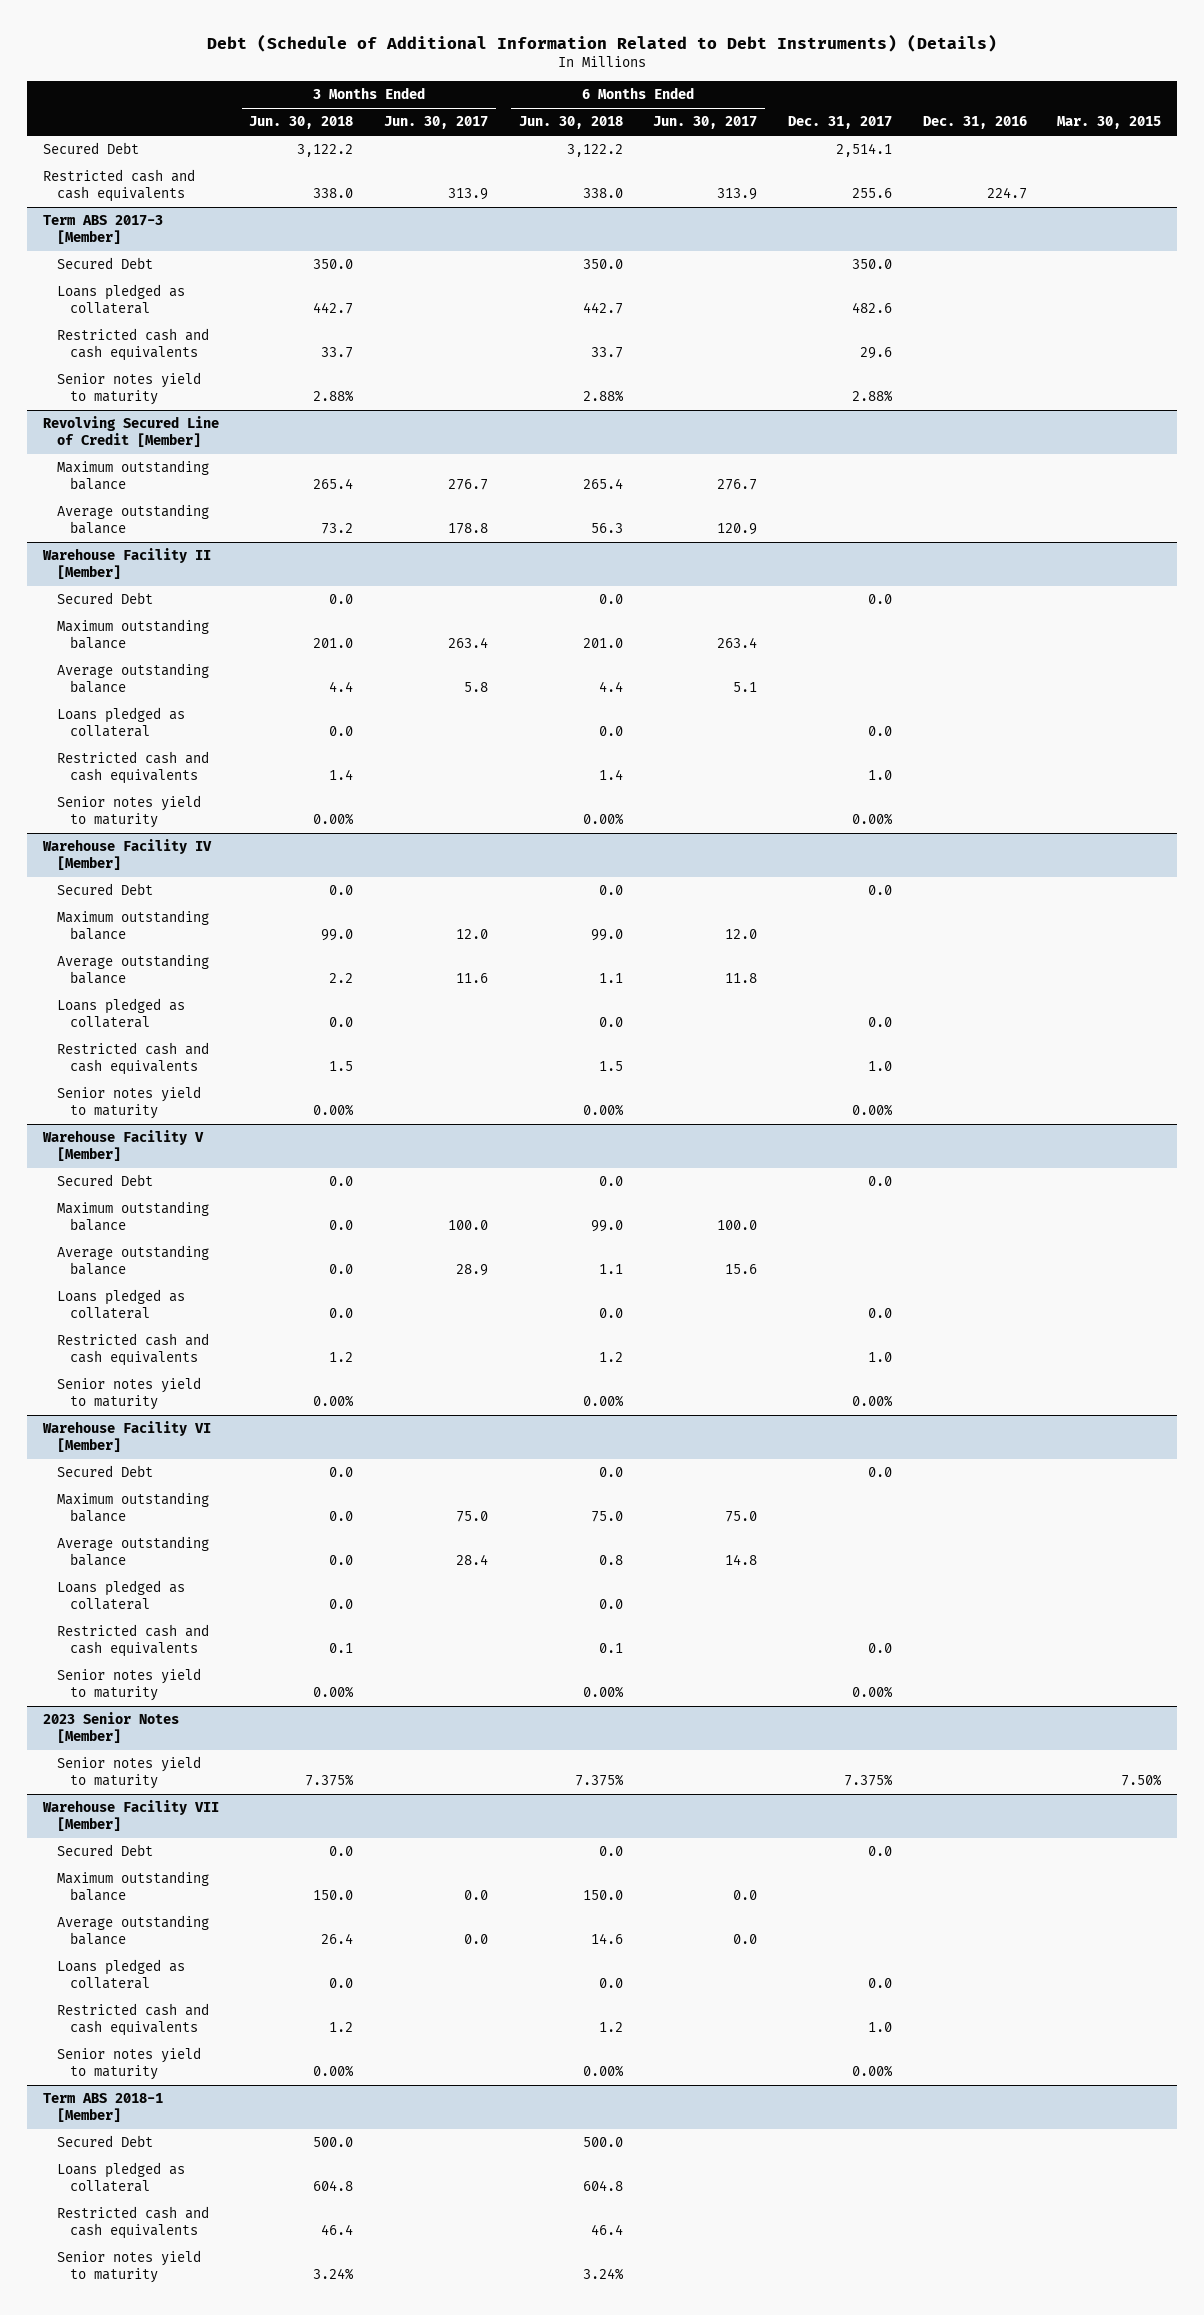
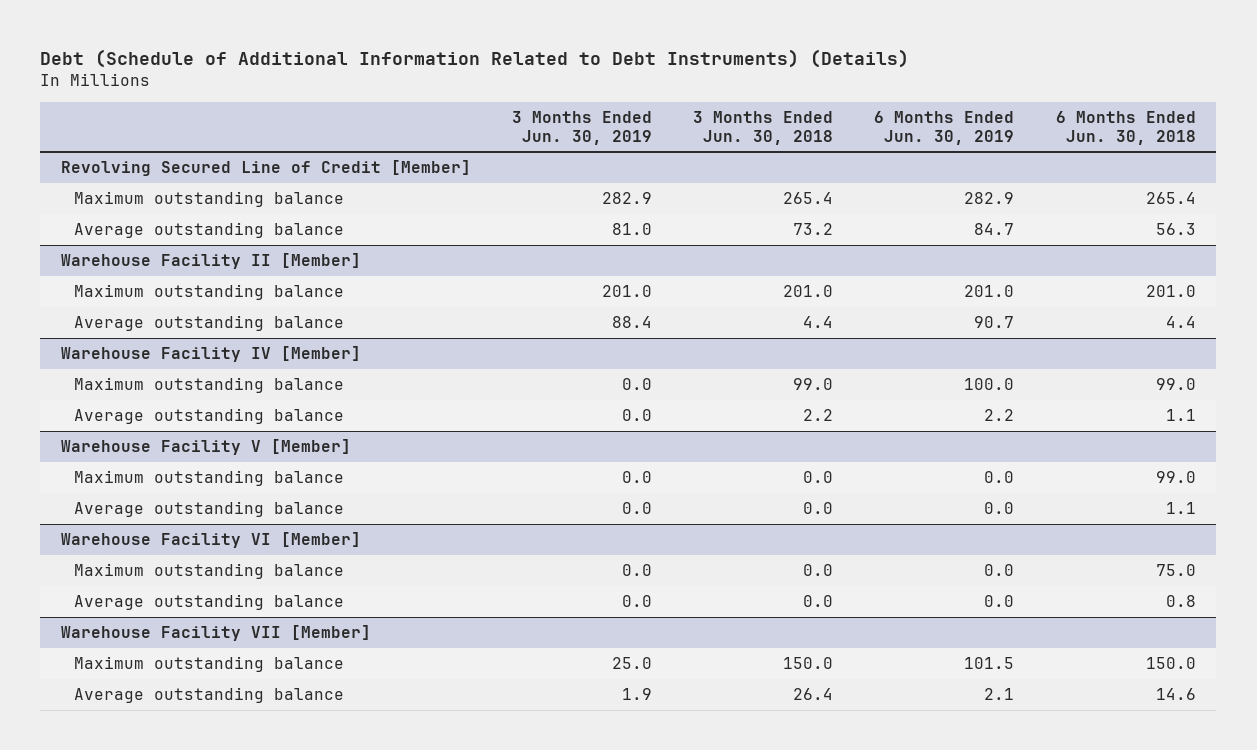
[383,116,488,130] Jun. 30, 2017 -> none
[653,116,758,130] Jun. 30, 2017 -> none
[787,116,892,130] Dec. 31, 2017 -> none
[922,116,1027,130] Dec. 31, 2016 -> none
[1057,116,1162,130] Mar. 30, 2015 -> none
none -> [512,111,653,145] 3 Months Ended Jun. 30, 2019
none -> [874,111,1015,145] 6 Months Ended Jun. 30, 2019
[42,142,139,155] Secured Debt -> none
[42,169,195,202] Restricted cash and cash equivalents -> none
[42,215,163,244] Term ABS 2017-3 [Member] -> none
[56,257,153,270] Secured Debt -> none
[56,284,185,314] Loans pledged as collateral -> none
[56,328,209,361] Restricted cash and cash equivalents -> none
[56,372,201,405] Senior notes yield to maturity -> none
[56,592,153,605] Secured Debt -> none
[56,707,185,737] Loans pledged as collateral -> none
[56,751,209,784] Restricted cash and cash equivalents -> none
[56,795,201,828] Senior notes yield to maturity -> none
[56,883,153,896] Secured Debt -> none
[56,998,185,1028] Loans pledged as collateral -> none
[56,1042,209,1075] Restricted cash and cash equivalents -> none
[56,1086,201,1119] Senior notes yield to maturity -> none
[56,1174,153,1187] Secured Debt -> none
[56,1289,185,1319] Loans pledged as collateral -> none
[56,1333,209,1366] Restricted cash and cash equivalents -> none
[56,1377,201,1410] Senior notes yield to maturity -> none
[56,1465,153,1478] Secured Debt -> none
[56,1580,185,1610] Loans pledged as collateral -> none
[56,1624,209,1657] Restricted cash and cash equivalents -> none
[56,1668,201,1701] Senior notes yield to maturity -> none
[42,1712,179,1743] 2023 Senior Notes [Member] -> none
[56,1756,201,1789] Senior notes yield to maturity -> none
[56,1844,153,1857] Secured Debt -> none
[56,1959,185,1989] Loans pledged as collateral -> none
[56,2003,209,2036] Restricted cash and cash equivalents -> none
[56,2047,201,2080] Senior notes yield to maturity -> none
[42,2093,163,2122] Term ABS 2018-1 [Member] -> none
[56,2135,153,2148] Secured Debt -> none
[56,2162,185,2192] Loans pledged as collateral -> none
[56,2206,209,2239] Restricted cash and cash equivalents -> none
[56,2250,201,2283] Senior notes yield to maturity -> none

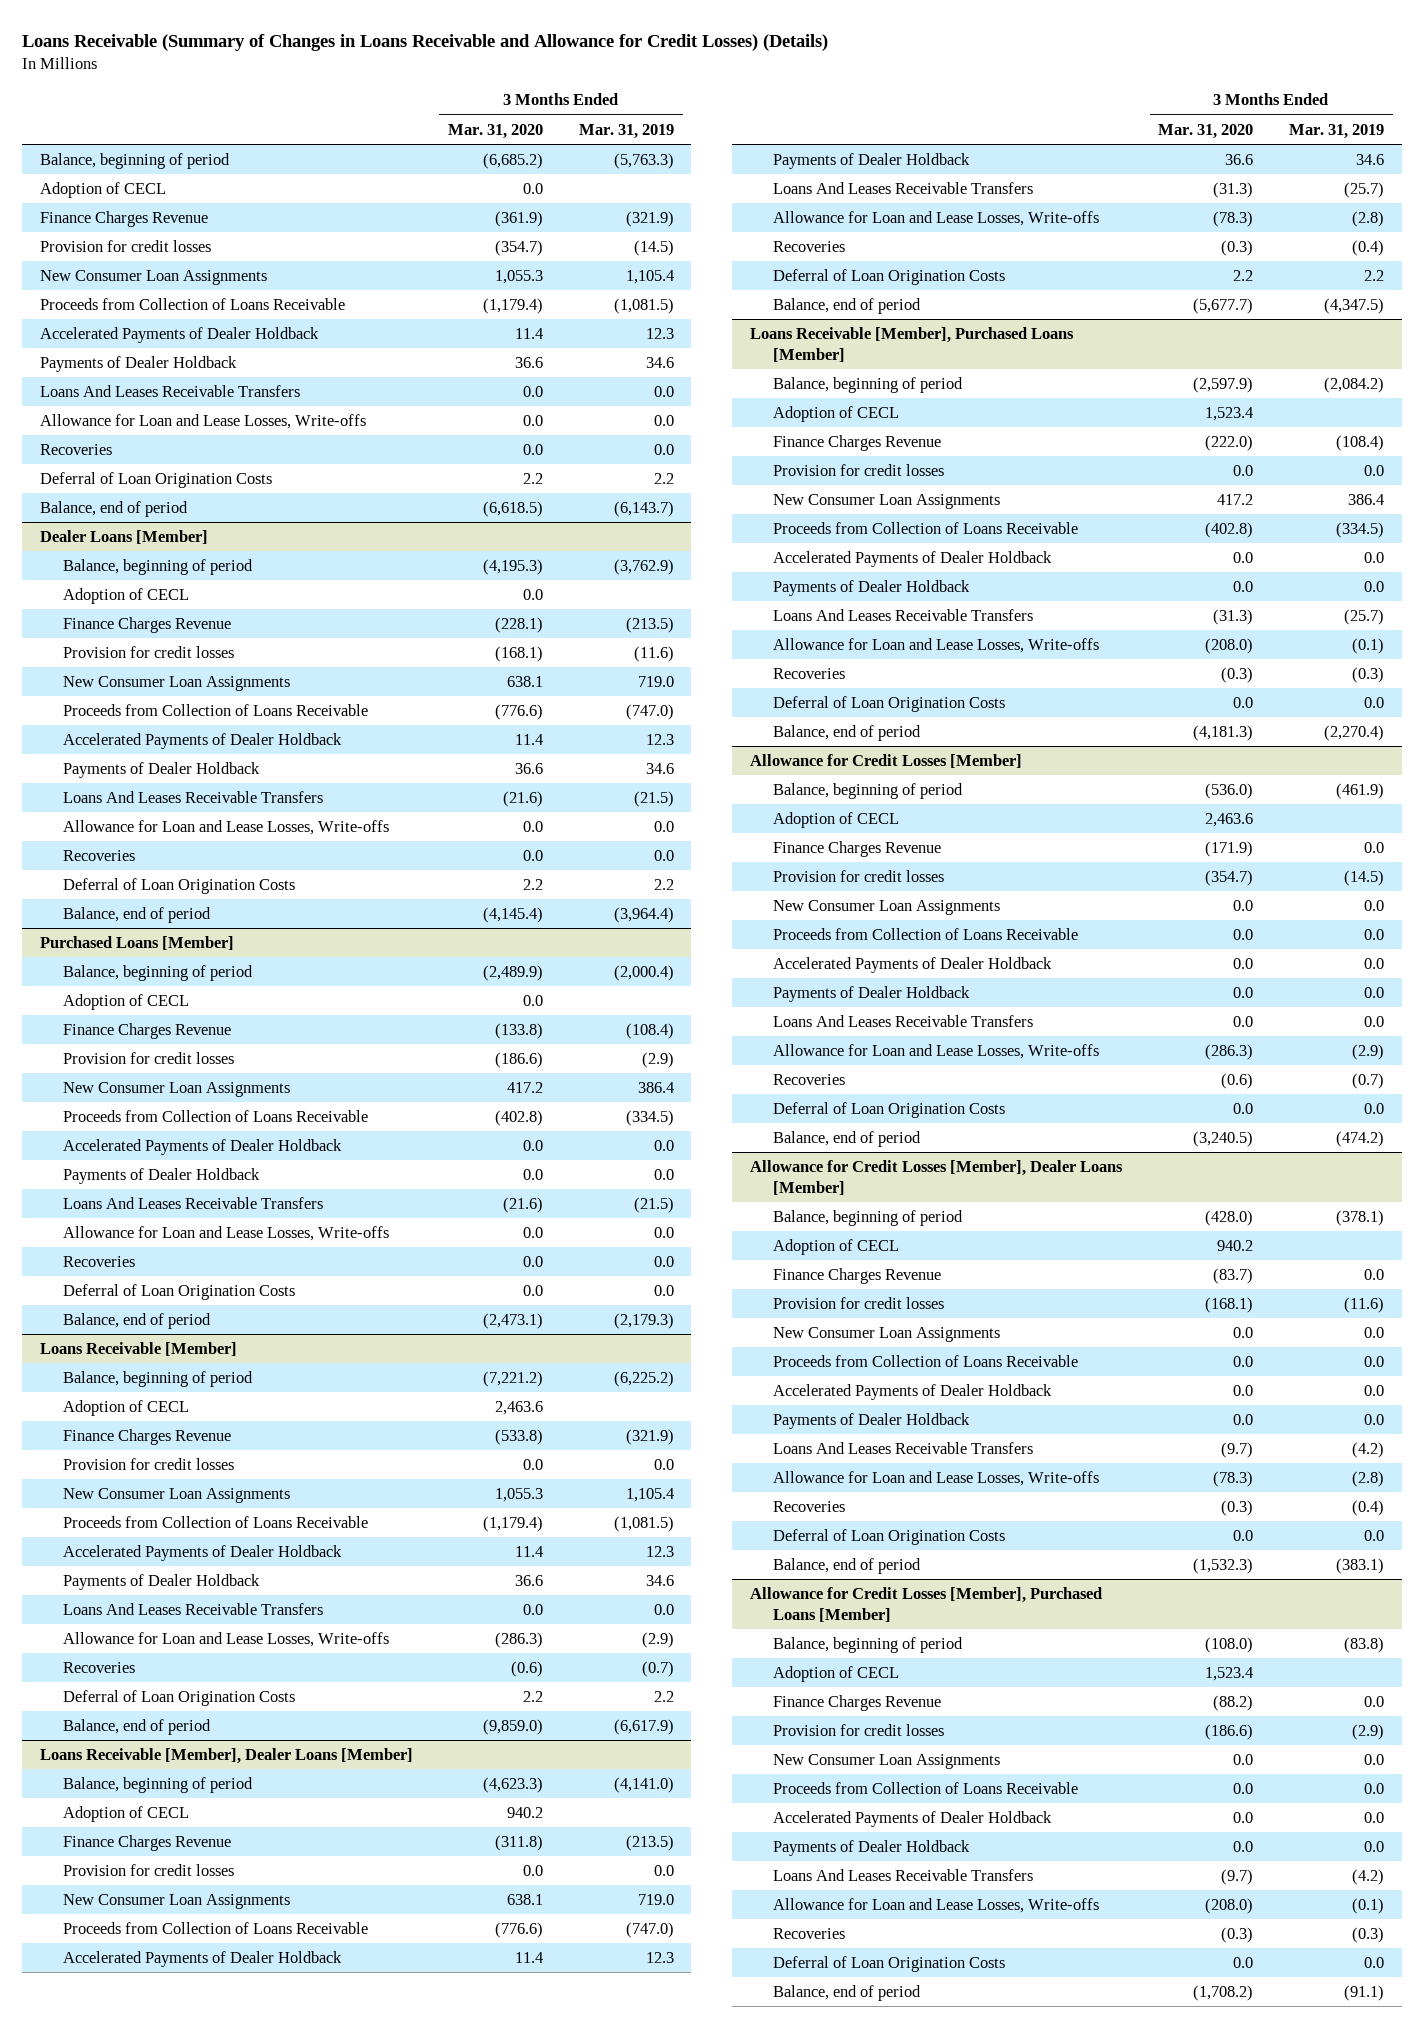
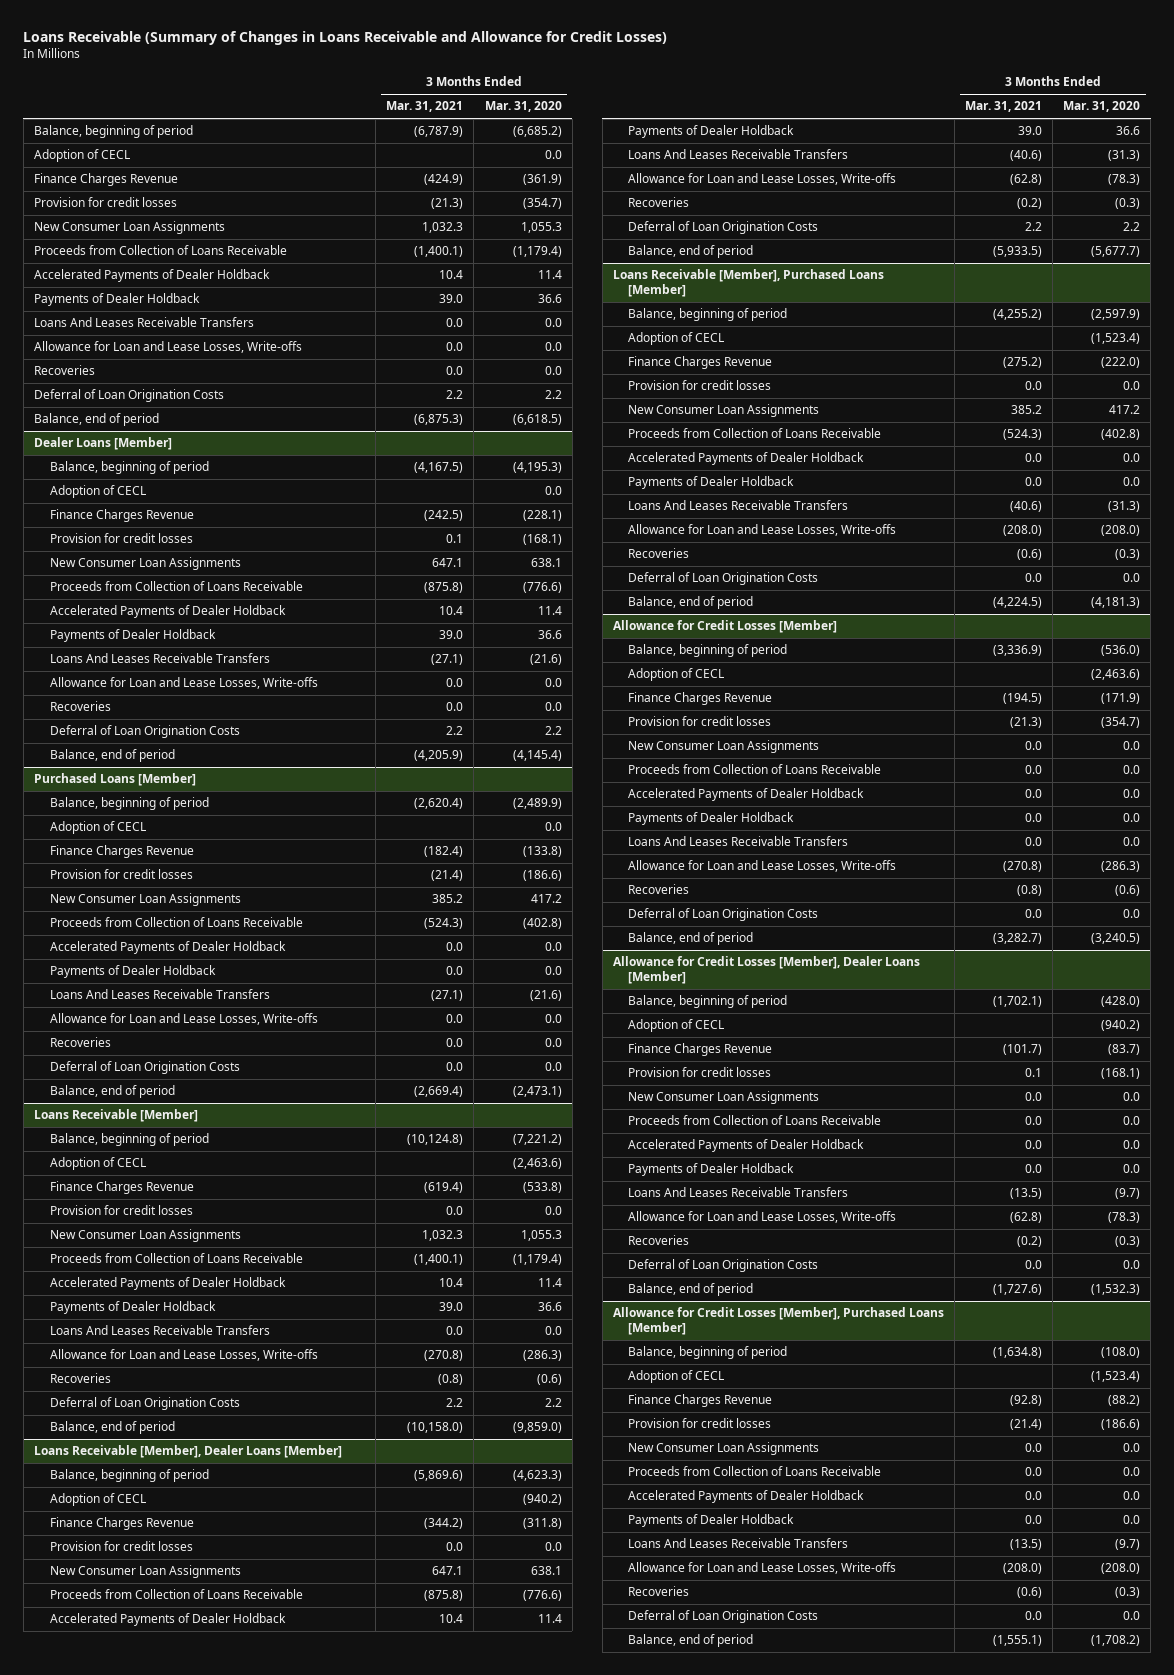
[21,34,828,52] Loans Receivable (Summary of Changes in Loans Receivable and Allowance for Credit Losses) (Details) -> [23,30,668,45] Loans Receivable (Summary of Changes in Loans Receivable and Allowance for Credit Losses)
[578,123,674,139] Mar. 31, 2019 -> none
none -> [386,101,464,113] Mar. 31, 2021
[495,1400,544,1415] 2,463.6 -> [512,1158,562,1170] (2,463.6)
[507,1806,544,1818] 940.2 -> [522,1494,562,1506] (940.2)
[1205,406,1254,421] 1,523.4 -> [1091,333,1141,345] (1,523.4)
[1205,812,1254,827] 2,463.6 -> [1091,669,1141,681] (2,463.6)
[1217,1239,1254,1251] 940.2 -> [1101,1020,1141,1032] (940.2)
[1205,1666,1254,1681] 1,523.4 -> [1091,1371,1141,1383] (1,523.4)

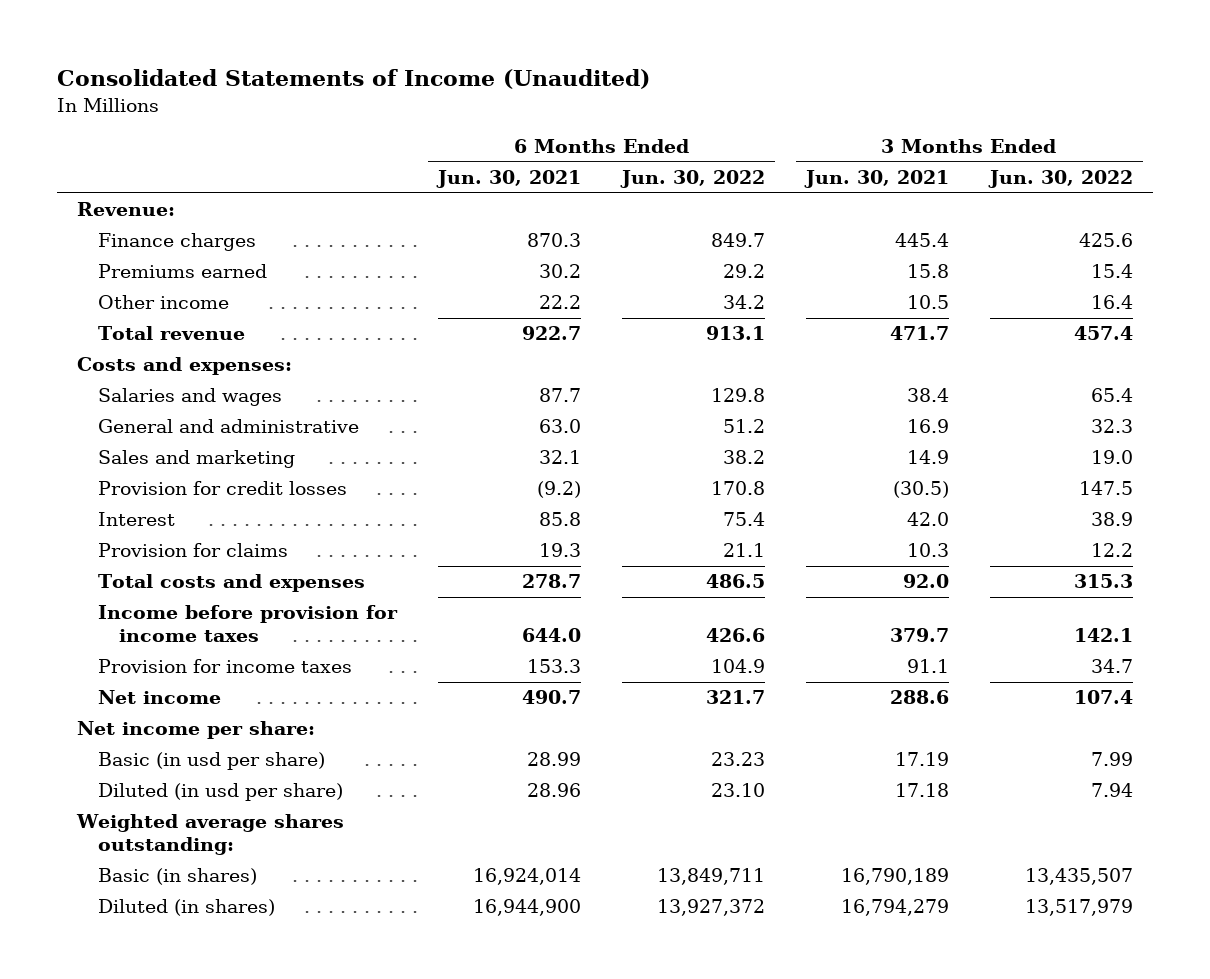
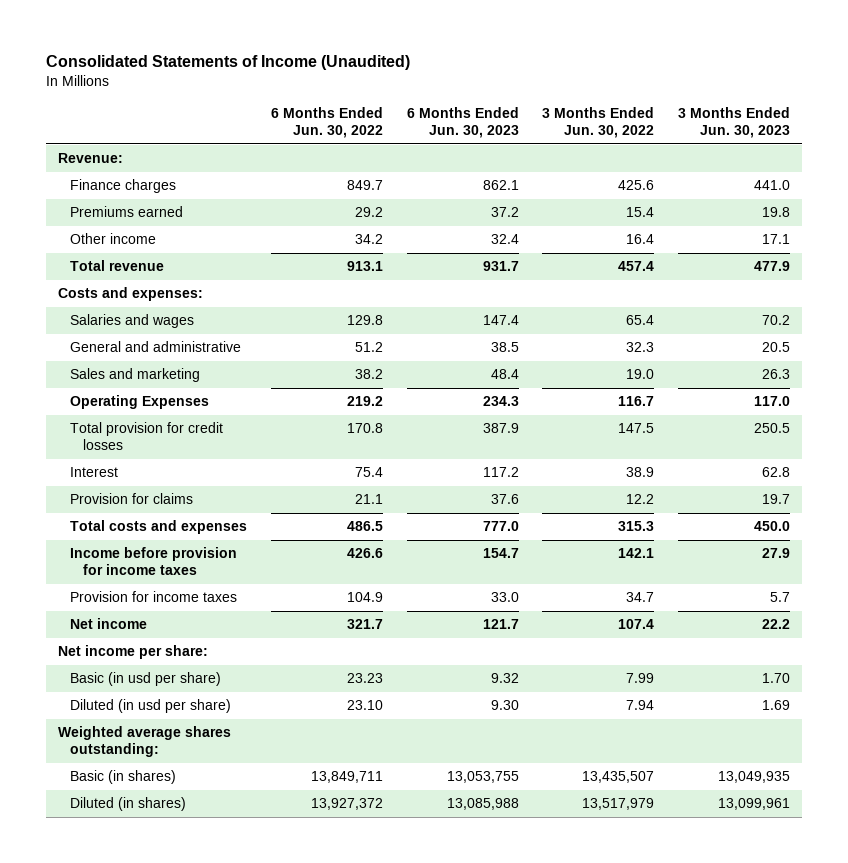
[436,170,582,189] Jun. 30, 2021 -> none
[804,170,950,189] Jun. 30, 2021 -> none
none -> [406,107,519,138] 6 Months Ended Jun. 30, 2023
none -> [677,107,790,138] 3 Months Ended Jun. 30, 2023
none -> [70,395,210,410] Operating Expenses
[98,481,348,496] Provision for credit losses -> [70,422,224,451] Total provision for credit losses

